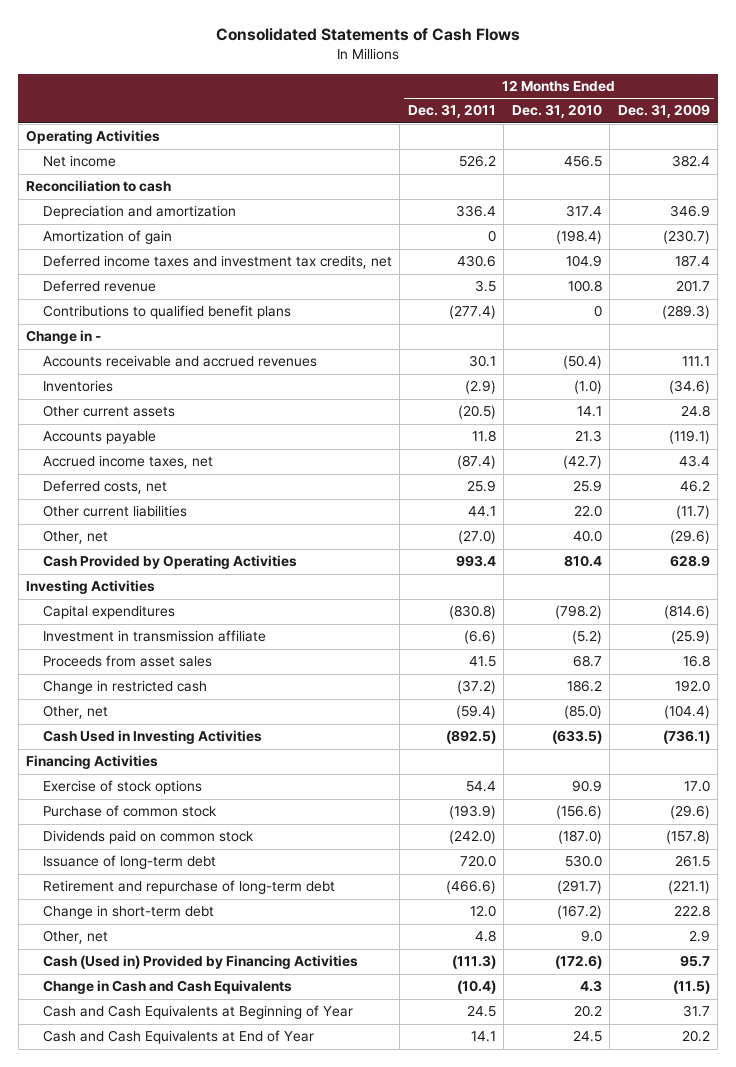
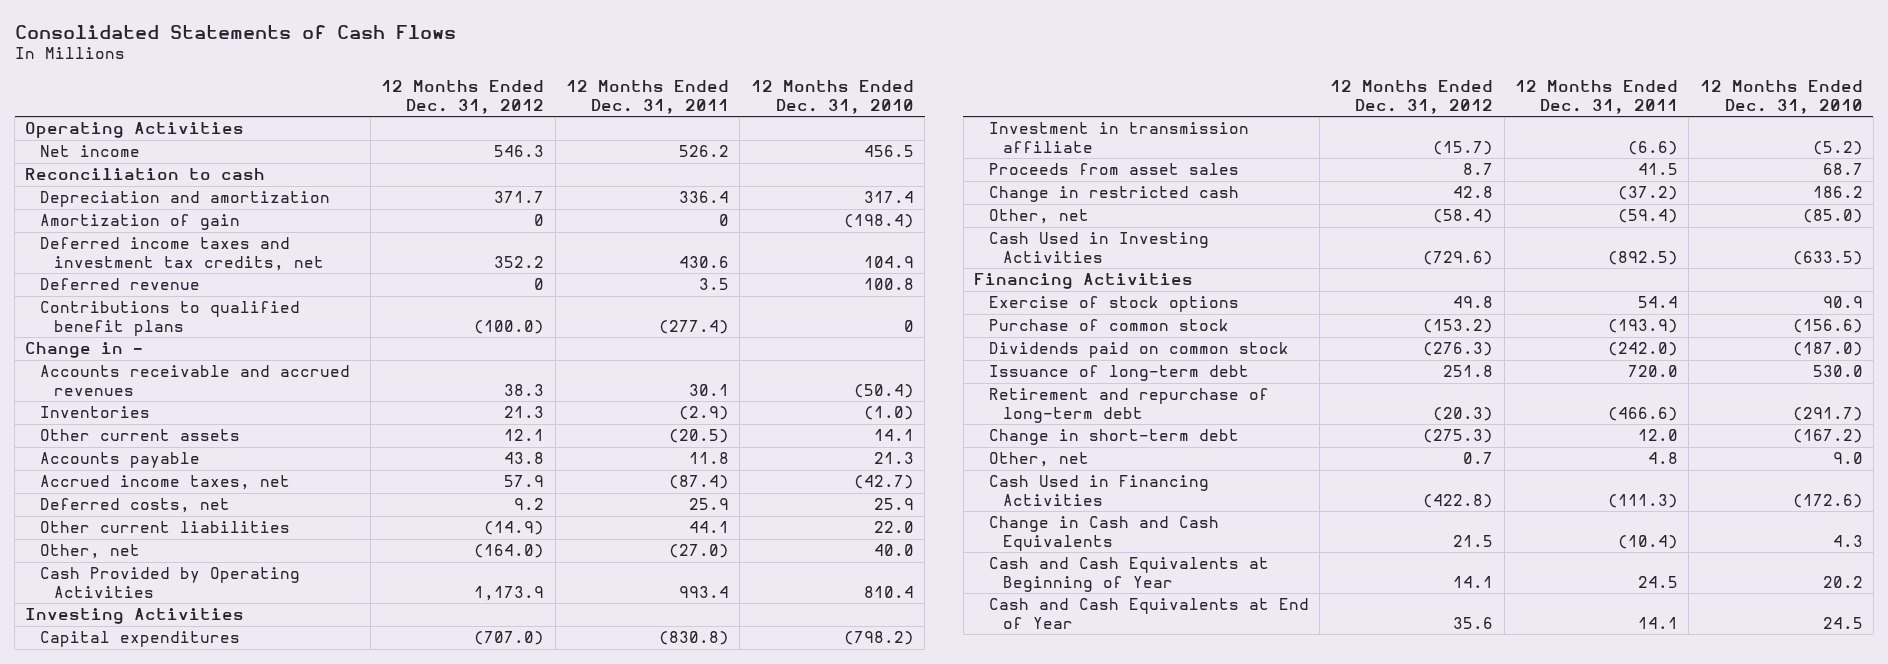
[617,104,710,119] Dec. 31, 2009 -> none
none -> [381,80,545,114] 12 Months Ended Dec. 31, 2012
[42,955,358,970] Cash (Used in) Provided by Financing Activities -> [988,475,1209,506] Cash Used in Financing Activities

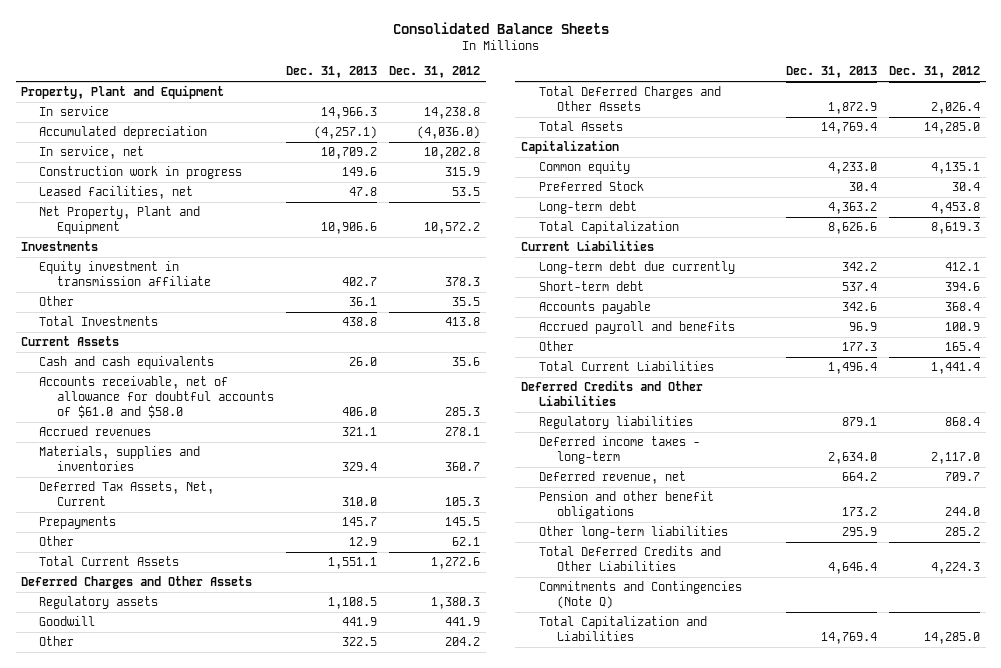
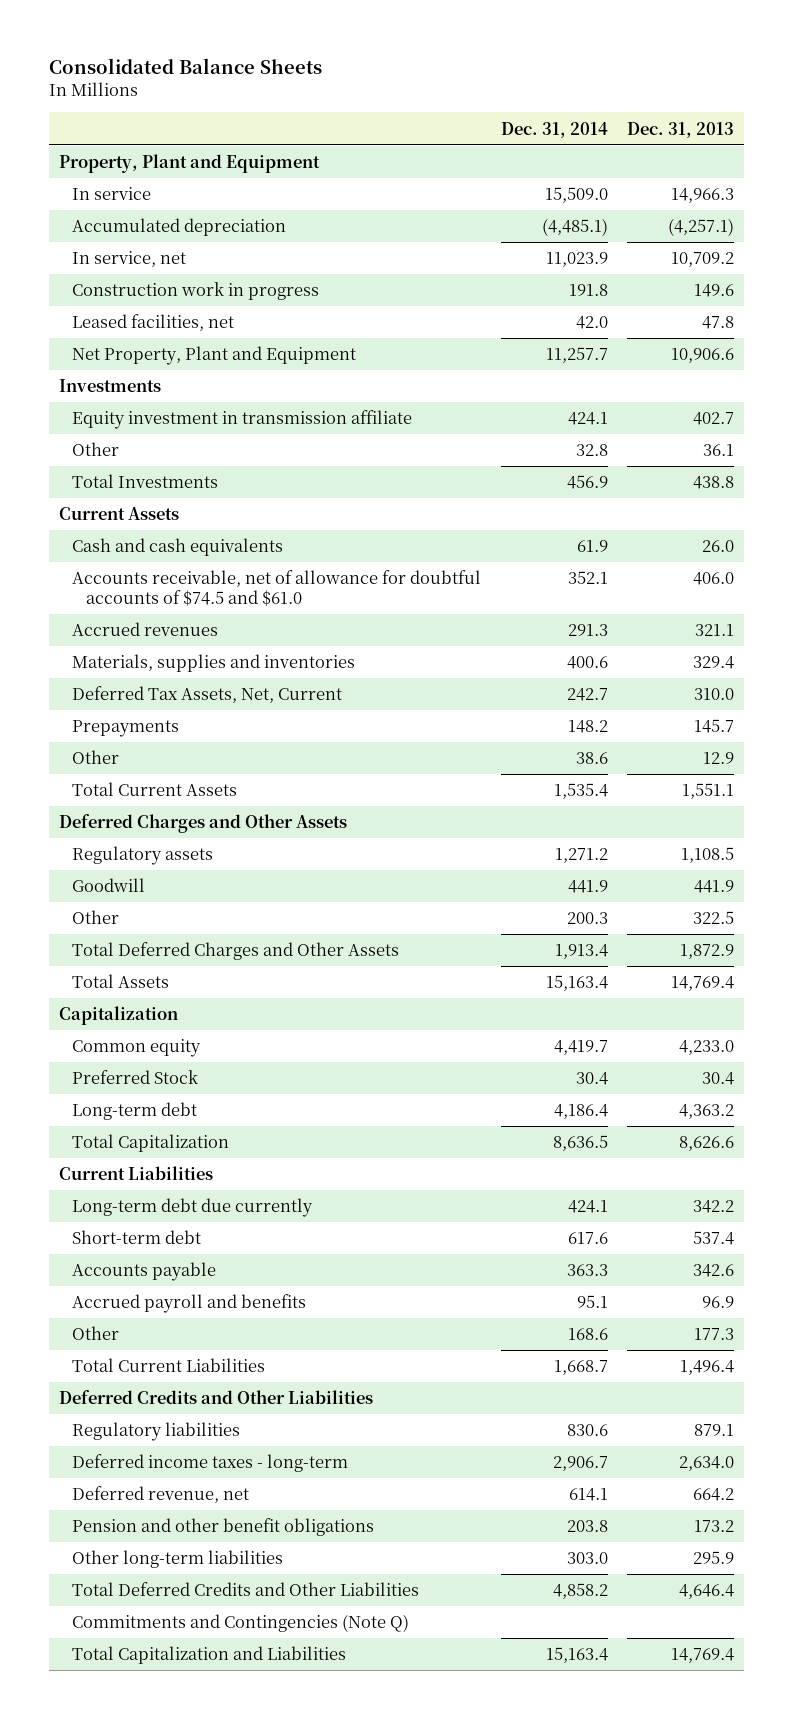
[388,66,480,79] Dec. 31, 2012 -> none
none -> [500,121,608,138] Dec. 31, 2014
[39,376,275,418] Accounts receivable, net of allowance for doubtful accounts of $61.0 and $58.0 -> [72,570,482,606] Accounts receivable, net of allowance for doubtful accounts of $74.5 and $61.0

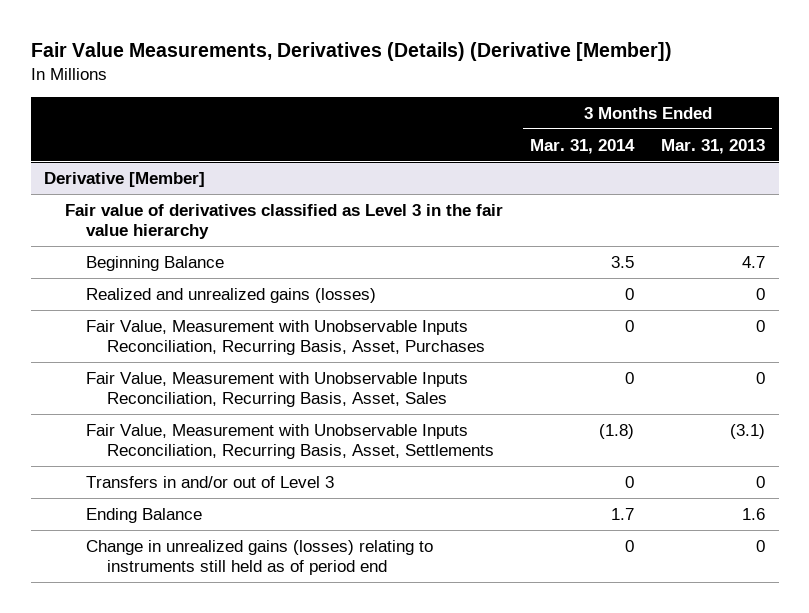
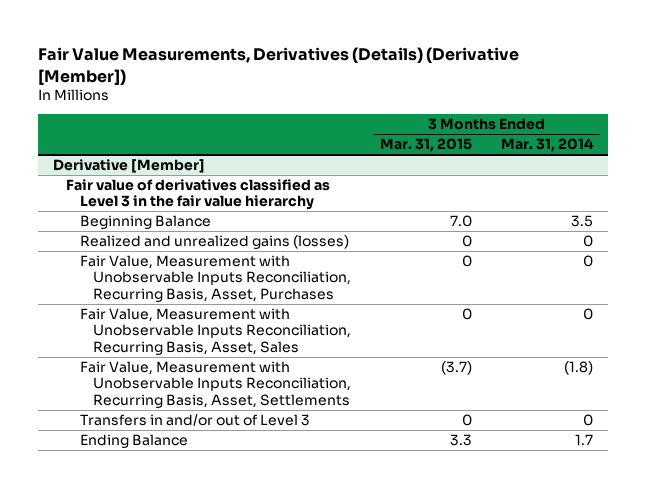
[661,138,766,154] Mar. 31, 2013 -> none
none -> [380,138,473,153] Mar. 31, 2015
[86,539,434,576] Change in unrealized gains (losses) relating to instruments still held as of period end -> none

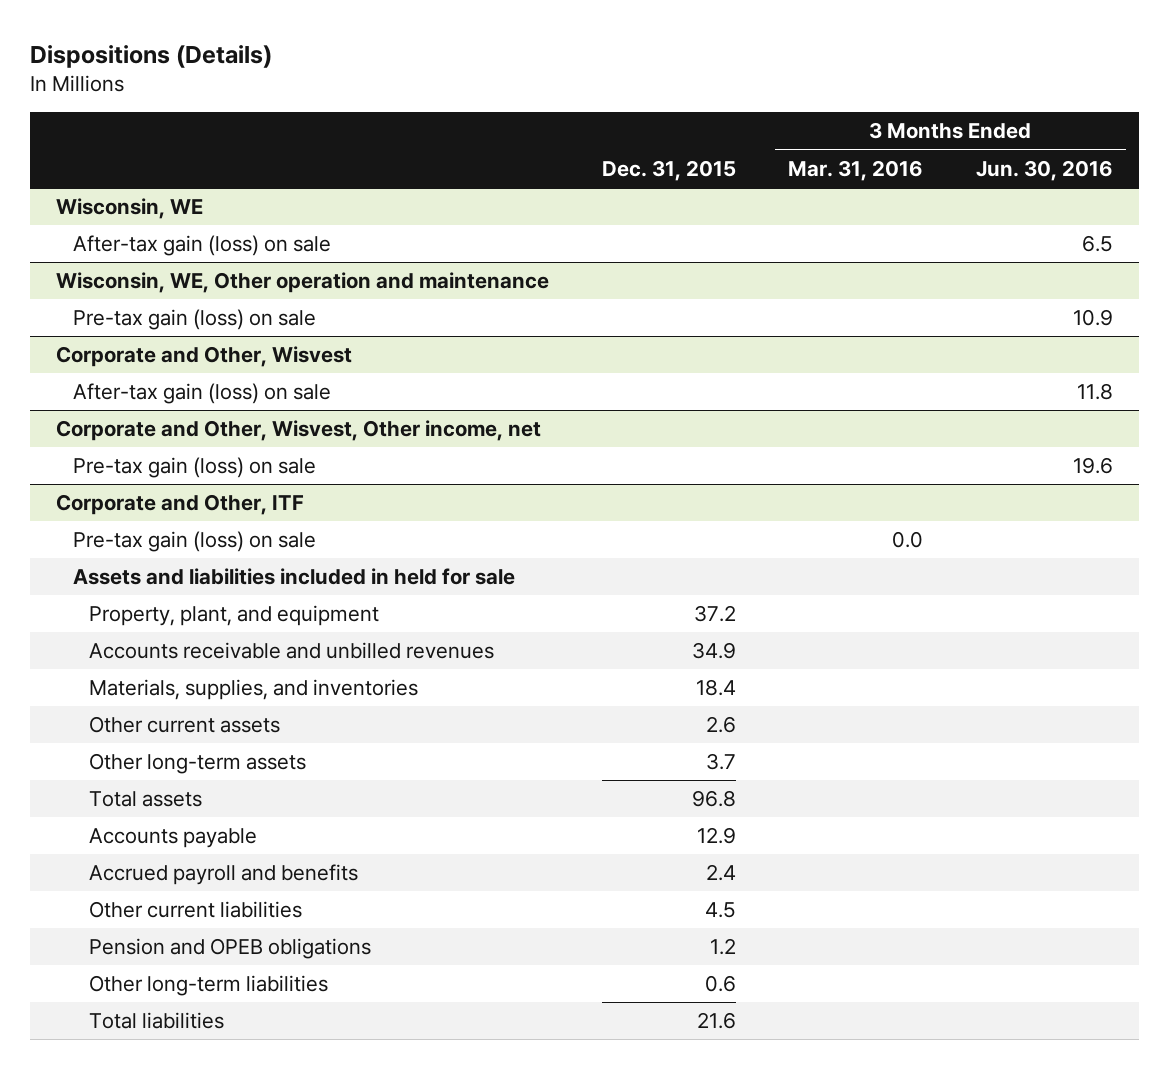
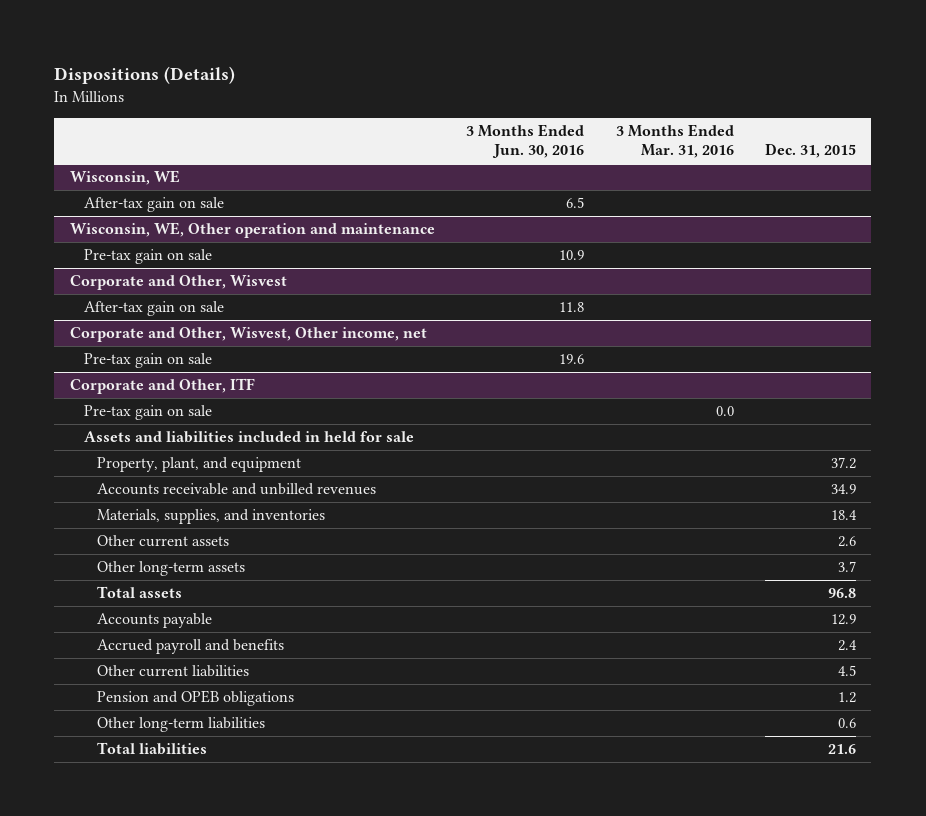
[72,235,331,257] After-tax gain (loss) on sale -> [83,197,224,213] After-tax gain on sale
[72,309,316,331] Pre-tax gain (loss) on sale -> [83,249,212,265] Pre-tax gain on sale
[72,383,331,405] After-tax gain (loss) on sale -> [83,301,224,317] After-tax gain on sale
[72,457,316,479] Pre-tax gain (loss) on sale -> [83,353,212,369] Pre-tax gain on sale
[72,531,316,553] Pre-tax gain (loss) on sale -> [83,405,212,421] Pre-tax gain on sale

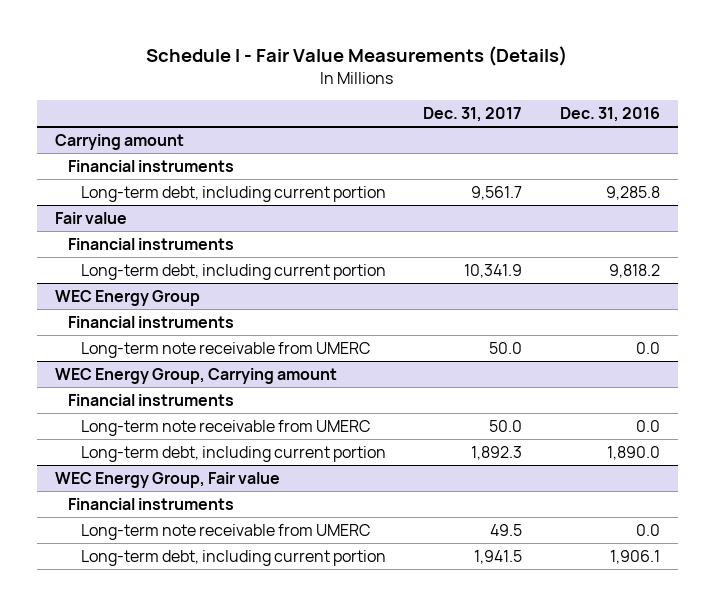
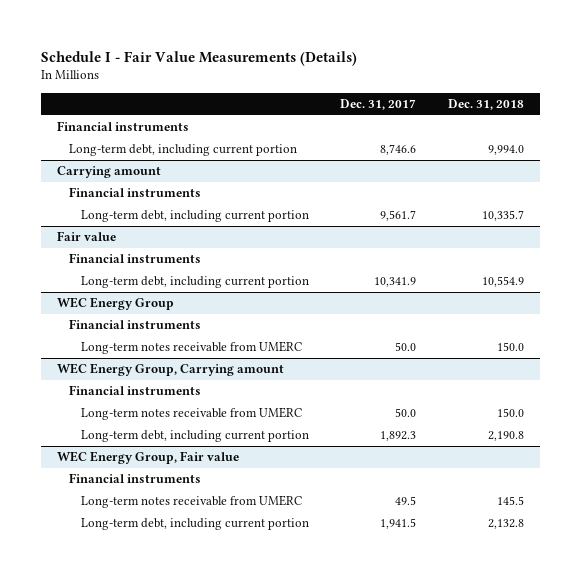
[559,106,660,122] Dec. 31, 2016 -> none
none -> [447,98,524,110] Dec. 31, 2018
none -> [57,121,190,132] Financial instruments
none -> [68,144,297,157] Long-term debt, including current portion
[81,341,371,358] Long-term note receivable from UMERC -> [80,341,302,355] Long-term notes receivable from UMERC
[81,419,371,436] Long-term note receivable from UMERC -> [80,407,302,421] Long-term notes receivable from UMERC
[81,523,371,540] Long-term note receivable from UMERC -> [80,495,302,509] Long-term notes receivable from UMERC

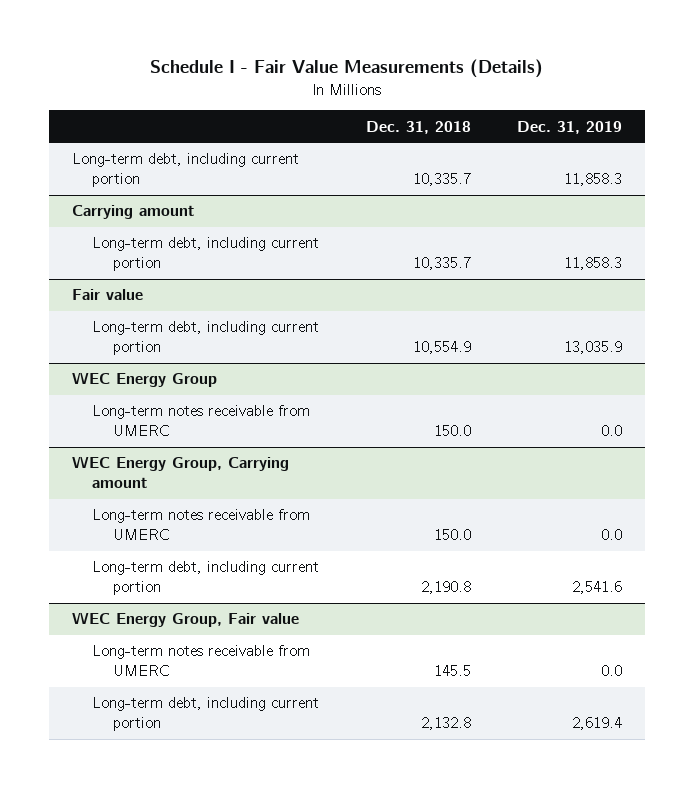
[340,98,417,110] Dec. 31, 2017 -> none
none -> [517,120,623,134] Dec. 31, 2019
[57,121,190,132] Financial instruments -> none
[487,145,524,156] 9,994.0 -> [412,173,471,187] 10,335.7
[68,187,201,198] Financial instruments -> none
[68,253,201,264] Financial instruments -> none
[68,319,201,330] Financial instruments -> none
[68,385,201,396] Financial instruments -> none
[68,473,201,484] Financial instruments -> none

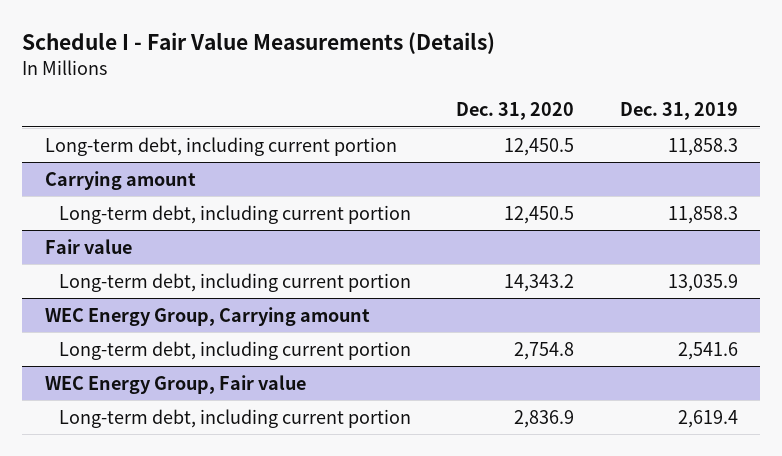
[365,120,471,134] Dec. 31, 2018 -> none
none -> [456,102,575,121] Dec. 31, 2020
[71,372,217,388] WEC Energy Group -> none
[92,405,311,437] Long-term notes receivable from UMERC -> none
[92,509,311,541] Long-term notes receivable from UMERC -> none
[92,645,311,677] Long-term notes receivable from UMERC -> none

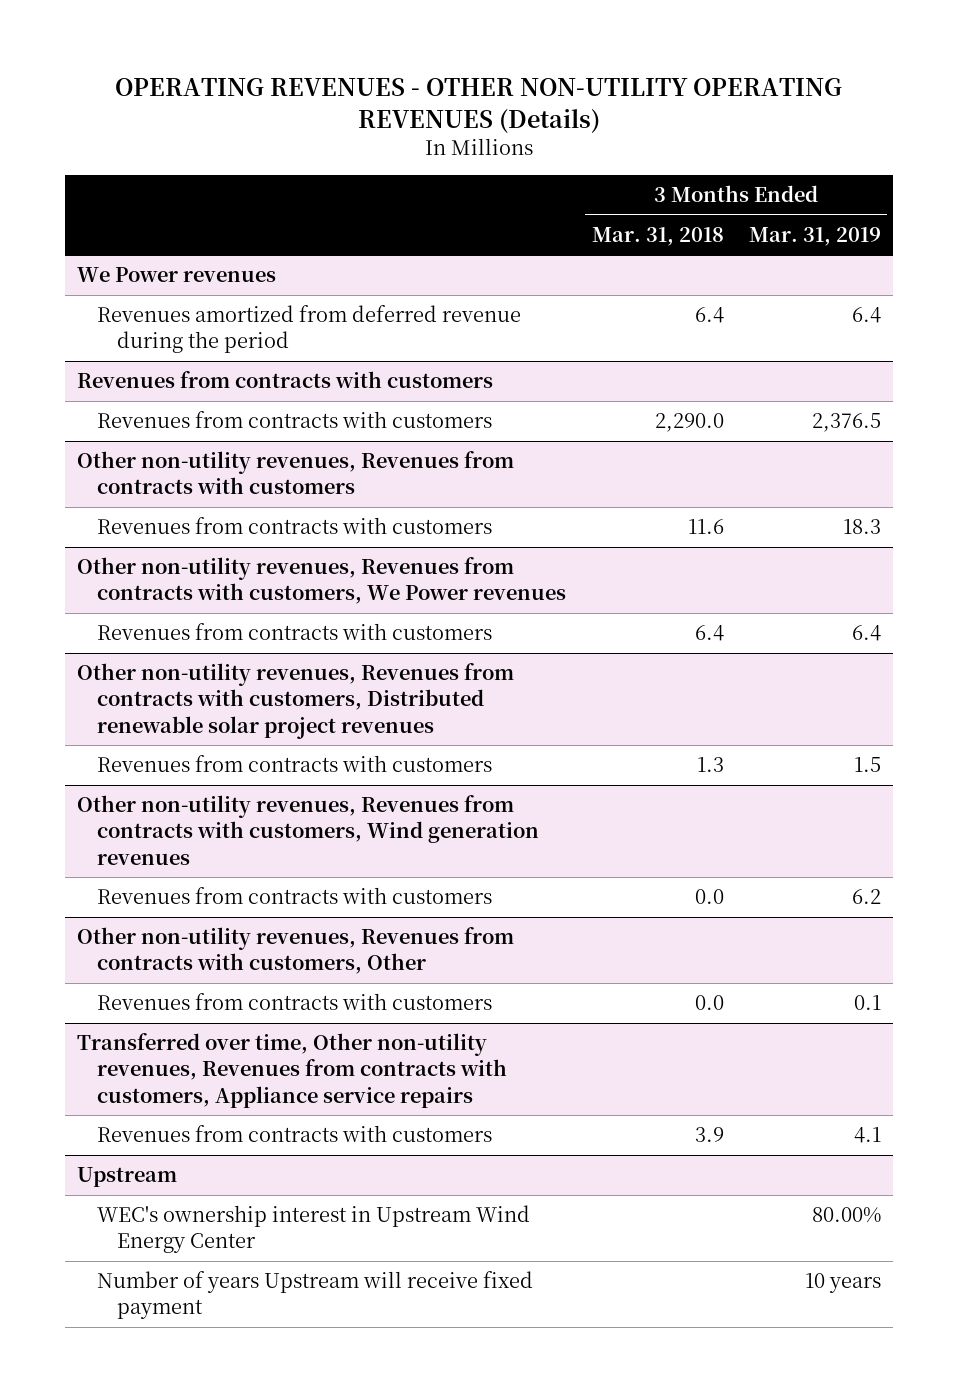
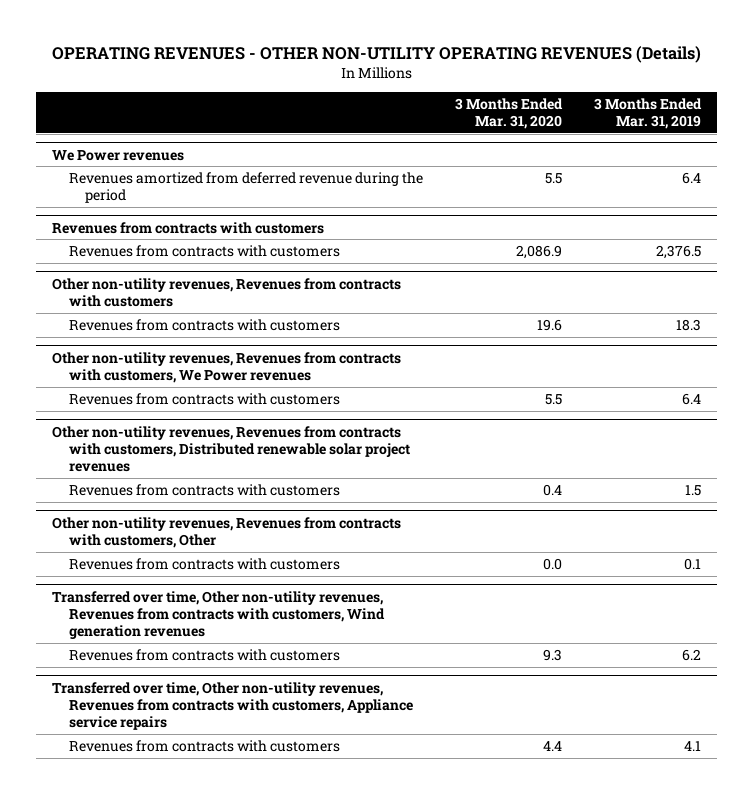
[591,226,724,246] Mar. 31, 2018 -> none
none -> [454,97,563,130] 3 Months Ended Mar. 31, 2020
[77,795,540,865] Other non-utility revenues, Revenues from contracts with customers, Wind generation revenues -> none
[97,887,493,905] Revenues from contracts with customers -> none
none -> [52,590,385,640] Transferred over time, Other non-utility revenues, Revenues from contracts with customers, Wind generation revenues
none -> [68,648,340,661] Revenues from contracts with customers
[77,1167,178,1188] Upstream -> none
[97,1205,531,1254] WEC's ownership interest in Upstream Wind Energy Center -> none
[97,1271,534,1320] Number of years Upstream will receive fixed payment -> none

